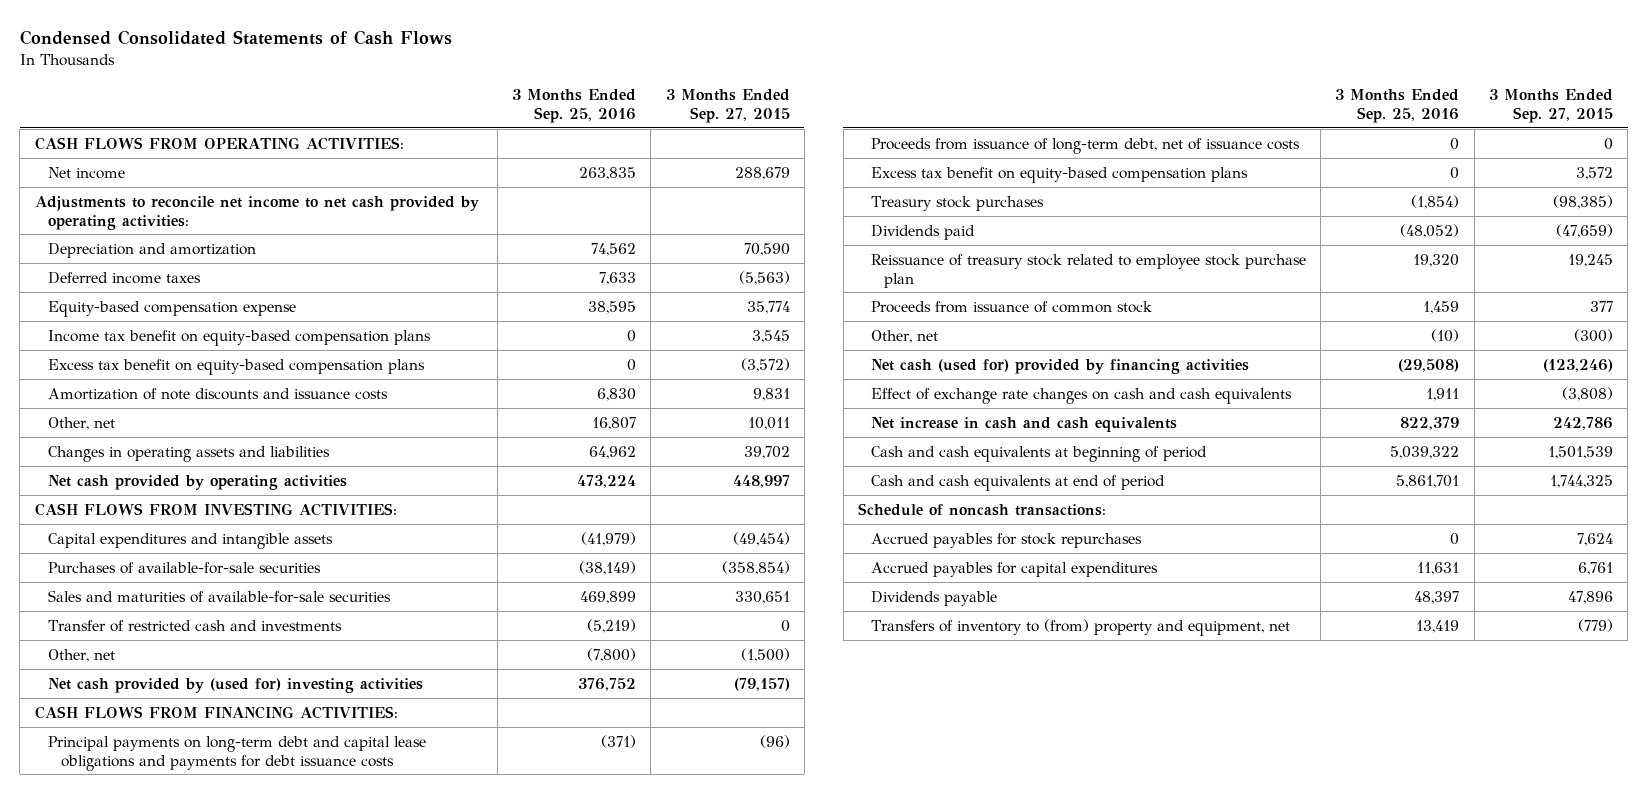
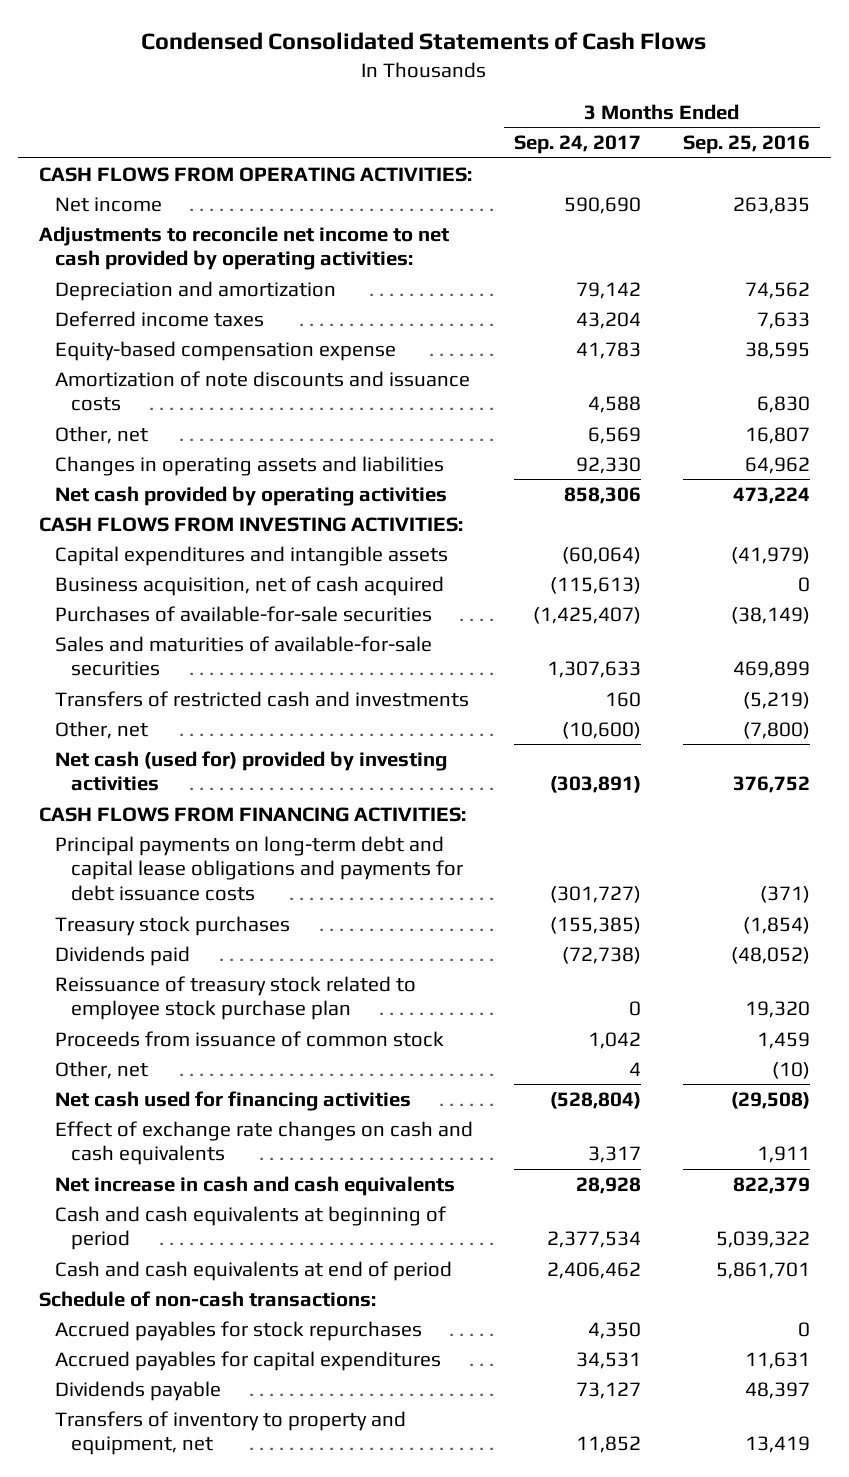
[665,88,790,123] 3 Months Ended Sep. 27, 2015 -> none
none -> [514,135,642,155] Sep. 24, 2017
[47,329,431,346] Income tax benefit on equity-based compensation plans -> none
[47,358,425,375] Excess tax benefit on equity-based compensation plans -> none
none -> [54,575,444,596] Business acquisition, net of cash acquired
[47,619,342,632] Transfer of restricted cash and investments -> [54,690,469,707] Transfers of restricted cash and investments
[47,677,423,693] Net cash provided by (used for) investing activities -> [54,750,447,792] Net cash (used for) provided by investing activities
[870,137,1300,154] Proceeds from issuance of long-term debt, net of issuance costs -> none
[870,166,1248,183] Excess tax benefit on equity-based compensation plans -> none
[870,358,1249,374] Net cash (used for) provided by financing activities -> [54,1090,411,1111] Net cash used for financing activities
[857,502,1106,516] Schedule of noncash transactions: -> [38,1290,376,1307] Schedule of non-cash transactions:
[870,618,1290,636] Transfers of inventory to (from) property and equipment, net -> [54,1410,406,1456] Transfers of inventory to property and equipment, net

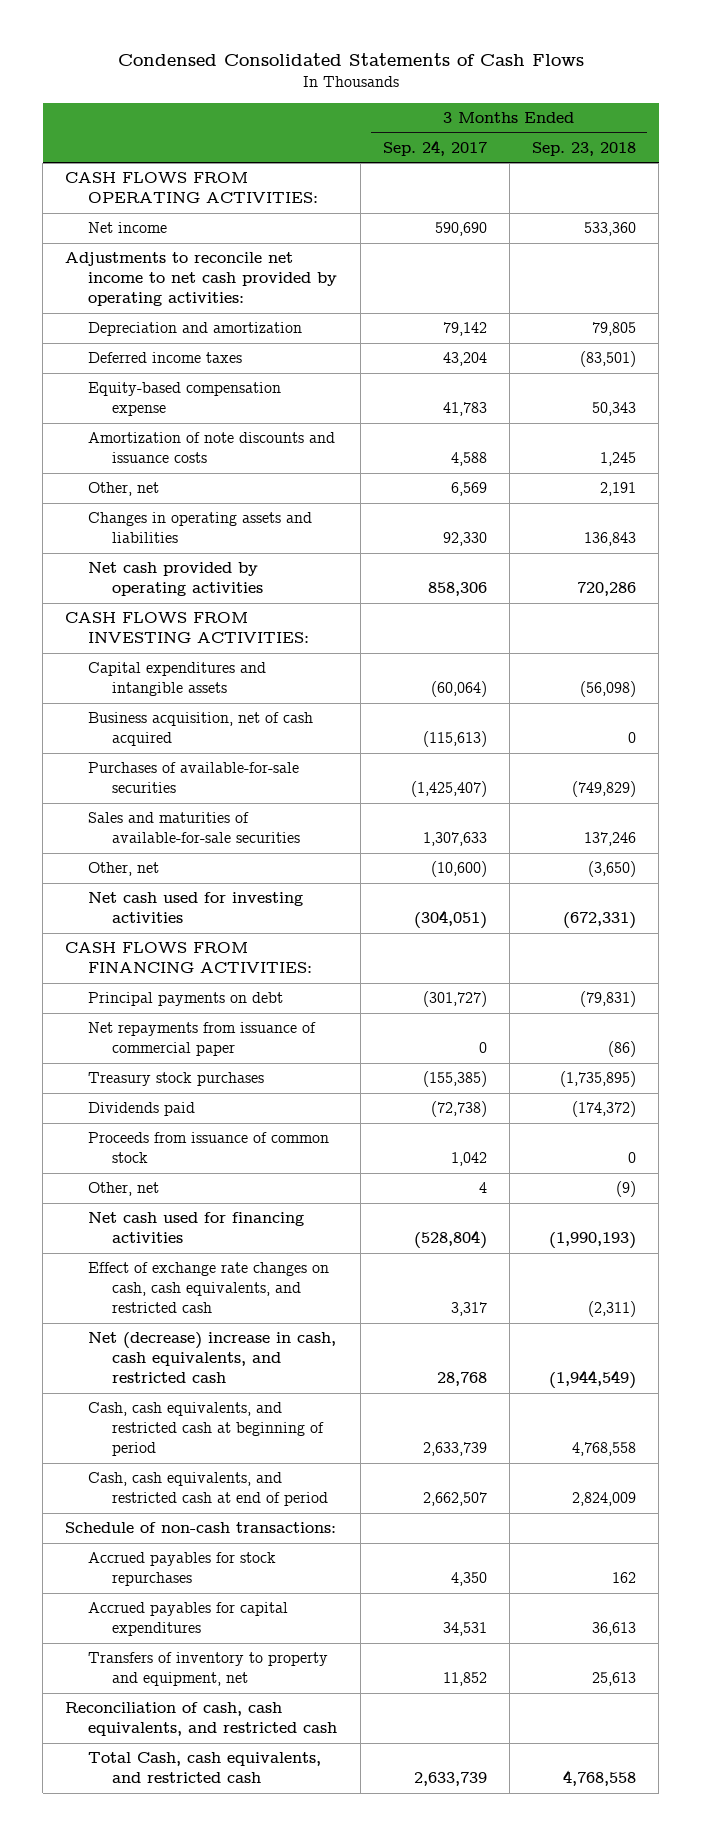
[683,135,811,155] Sep. 25, 2016 -> none
none -> [532,141,637,156] Sep. 23, 2018
[54,690,469,707] Transfers of restricted cash and investments -> none
[54,750,447,792] Net cash (used for) provided by investing activities -> [88,892,304,924] Net cash used for investing activities
[550,776,642,794] (303,891) -> [413,910,487,930] (304,051)
[54,835,464,902] Principal payments on long-term debt and capital lease obligations and payments for debt issuance costs -> [88,992,284,1007] Principal payments on debt
none -> [88,1022,317,1057] Net repayments from issuance of commercial paper
[54,975,416,1021] Reissuance of treasury stock related to employee stock purchase plan -> none
[54,1120,473,1166] Effect of exchange rate changes on cash and cash equivalents -> [88,1262,330,1313] Effect of exchange rate changes on cash, cash equivalents, and restricted cash
[54,1175,455,1196] Net increase in cash and cash equivalents -> [88,1332,337,1383] Net (decrease) increase in cash, cash equivalents, and restricted cash
[576,1176,642,1194] 28,928 -> [436,1371,487,1386] 28,768
[54,1205,446,1251] Cash and cash equivalents at beginning of period -> [88,1402,324,1456] Cash, cash equivalents, and restricted cash at beginning of period
[547,1231,642,1249] 2,377,534 -> [422,1441,487,1456] 2,633,739
[54,1260,452,1281] Cash and cash equivalents at end of period -> [88,1472,328,1507] Cash, cash equivalents, and restricted cash at end of period
[547,1261,642,1279] 2,406,462 -> [422,1492,487,1507] 2,662,507
[54,1380,221,1401] Dividends payable -> none
none -> [65,1702,338,1737] Reconciliation of cash, cash equivalents, and restricted cash
none -> [88,1752,322,1784] Total Cash, cash equivalents, and restricted cash

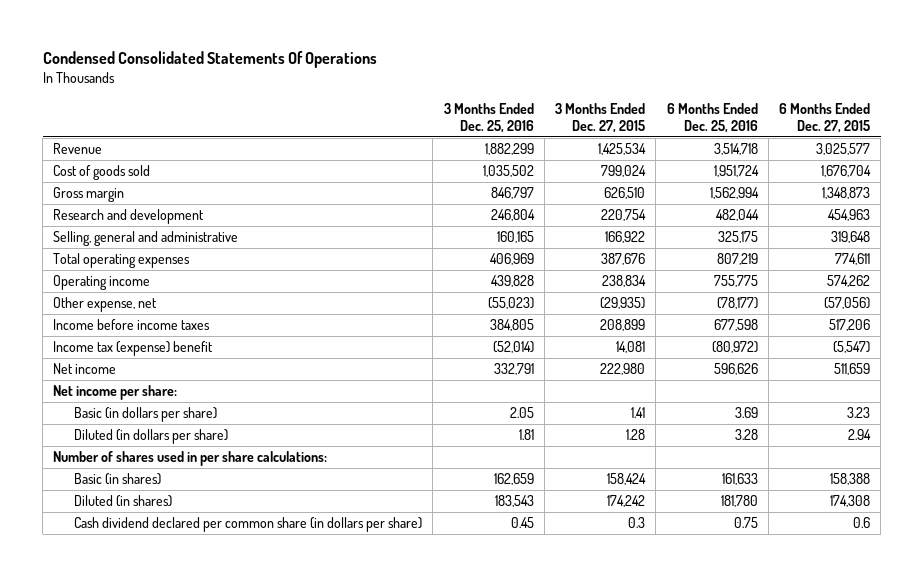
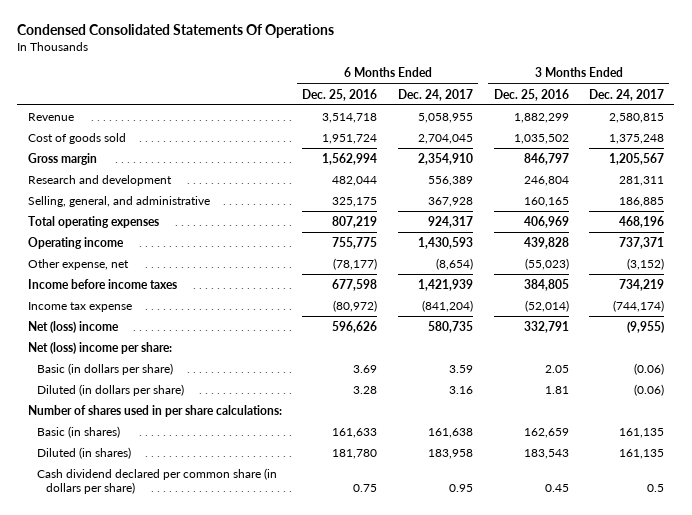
[555,102,646,133] 3 Months Ended Dec. 27, 2015 -> none
[779,102,871,133] 6 Months Ended Dec. 27, 2015 -> none
none -> [397,88,473,101] Dec. 24, 2017
none -> [589,88,665,101] Dec. 24, 2017
[53,231,239,247] Selling, general and administrative -> [27,195,210,207] Selling, general, and administrative
[53,341,214,357] Income tax (expense) benefit -> [27,301,132,312] Income tax expense
[53,363,117,375] Net income -> [27,320,119,333] Net (loss) income
[53,385,178,401] Net income per share: -> [27,341,172,354] Net (loss) income per share:

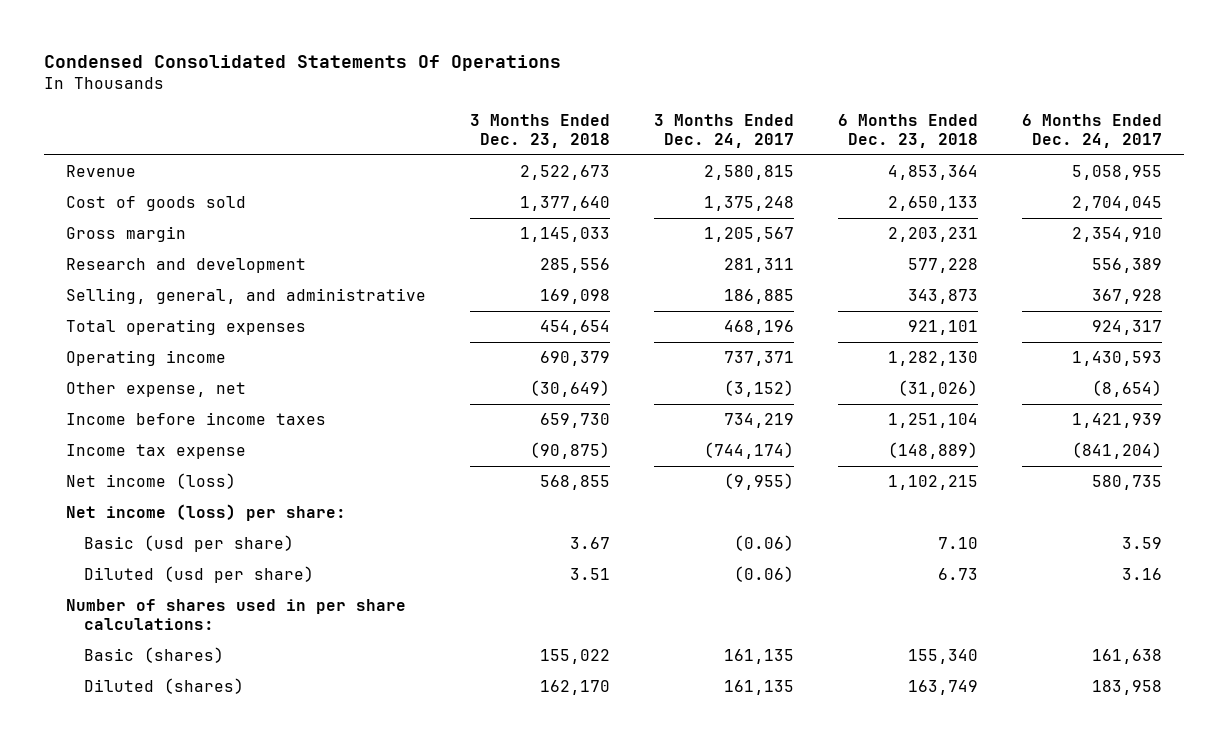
[302,88,378,101] Dec. 25, 2016 -> none
[493,88,569,101] Dec. 25, 2016 -> none
none -> [469,114,610,148] 3 Months Ended Dec. 23, 2018
none -> [838,114,979,148] 6 Months Ended Dec. 23, 2018
[27,320,119,333] Net (loss) income -> [65,473,236,490] Net income (loss)
[27,341,172,354] Net (loss) income per share: -> [65,504,346,522] Net income (loss) per share:
[36,362,173,375] Basic (in dollars per share) -> [84,535,295,553] Basic (usd per share)
[36,383,184,396] Diluted (in dollars per share) -> [84,566,315,584] Diluted (usd per share)
[36,467,277,494] Cash dividend declared per common share (in dollars per share) -> none
[36,425,120,438] Basic (in shares) -> [84,647,225,664] Basic (shares)
[36,446,131,459] Diluted (in shares) -> [84,678,245,695] Diluted (shares)

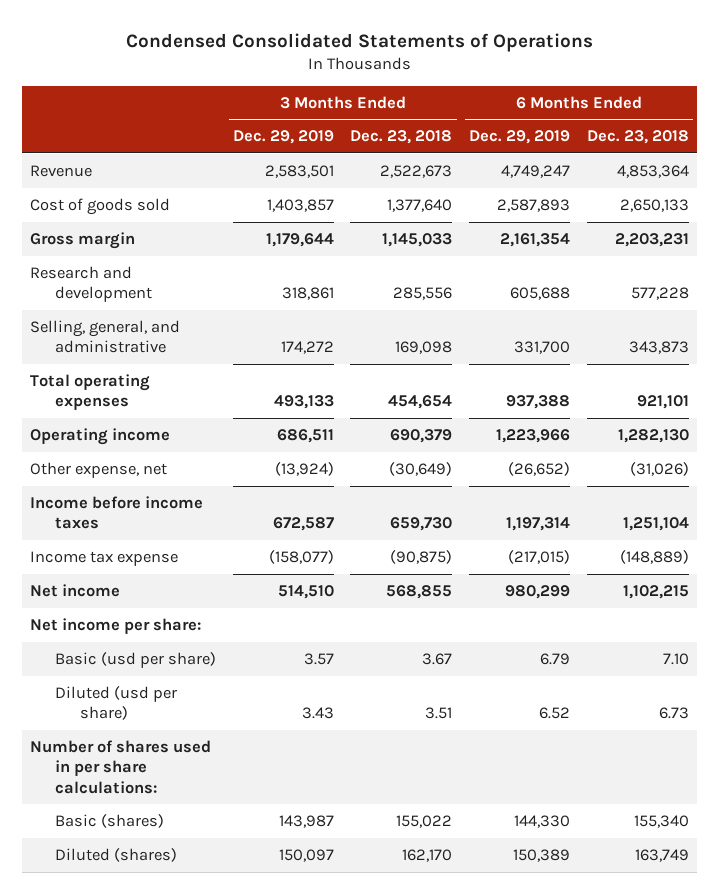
[43,54,561,71] Condensed Consolidated Statements Of Operations -> [125,33,593,53] Condensed Consolidated Statements of Operations
[654,114,795,148] 3 Months Ended Dec. 24, 2017 -> none
[1022,114,1163,148] 6 Months Ended Dec. 24, 2017 -> none
none -> [232,130,334,145] Dec. 29, 2019
none -> [469,130,571,145] Dec. 29, 2019
[65,473,236,490] Net income (loss) -> [30,583,121,597] Net income
[65,504,346,522] Net income (loss) per share: -> [30,617,202,634] Net income per share:

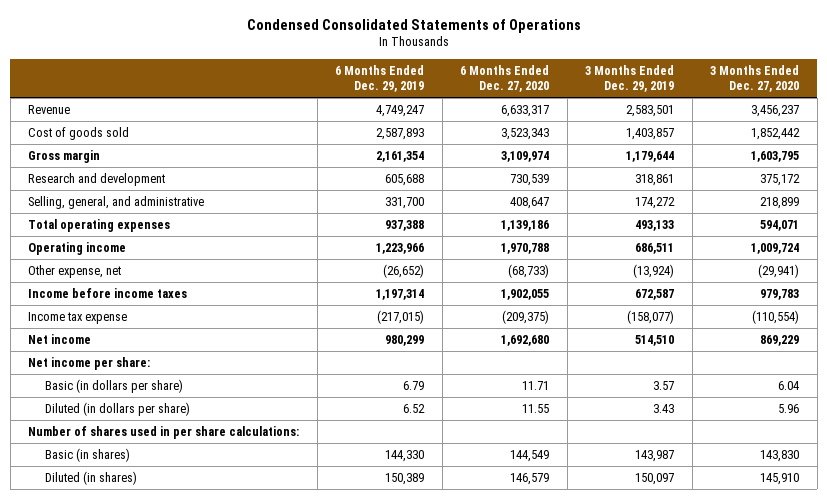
[350,130,453,145] Dec. 23, 2018 -> none
[586,130,689,145] Dec. 23, 2018 -> none
none -> [460,65,550,92] 6 Months Ended Dec. 27, 2020
none -> [710,65,800,92] 3 Months Ended Dec. 27, 2020
[55,651,217,668] Basic (usd per share) -> [45,379,184,394] Basic (in dollars per share)
[55,685,178,721] Diluted (usd per share) -> [45,402,191,417] Diluted (in dollars per share)
[55,813,165,828] Basic (shares) -> [45,448,131,463] Basic (in shares)
[55,847,178,862] Diluted (shares) -> [45,471,138,486] Diluted (in shares)

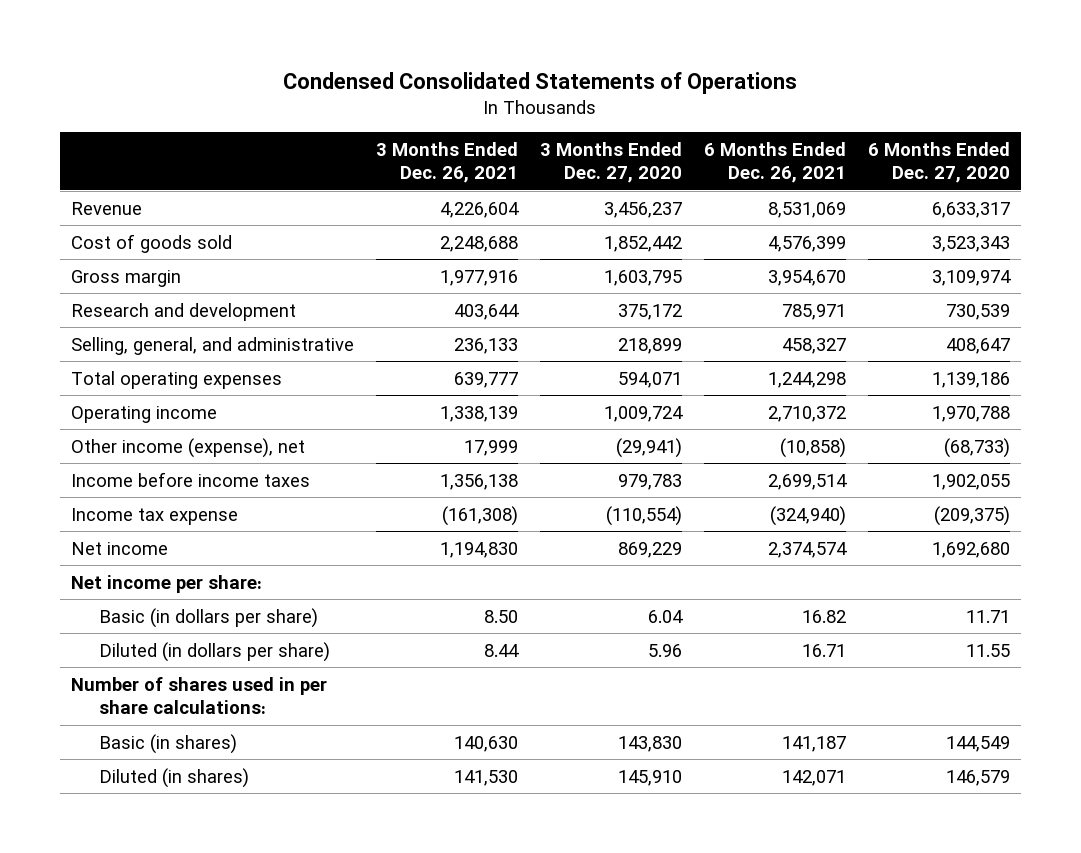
[335,65,425,92] 6 Months Ended Dec. 29, 2019 -> none
[585,65,675,92] 3 Months Ended Dec. 29, 2019 -> none
none -> [375,141,518,184] 3 Months Ended Dec. 26, 2021
none -> [703,141,846,184] 6 Months Ended Dec. 26, 2021
[28,265,122,279] Other expense, net -> [71,437,306,458] Other income (expense), net

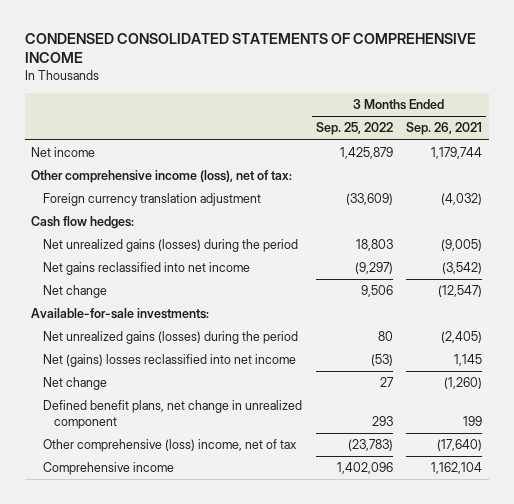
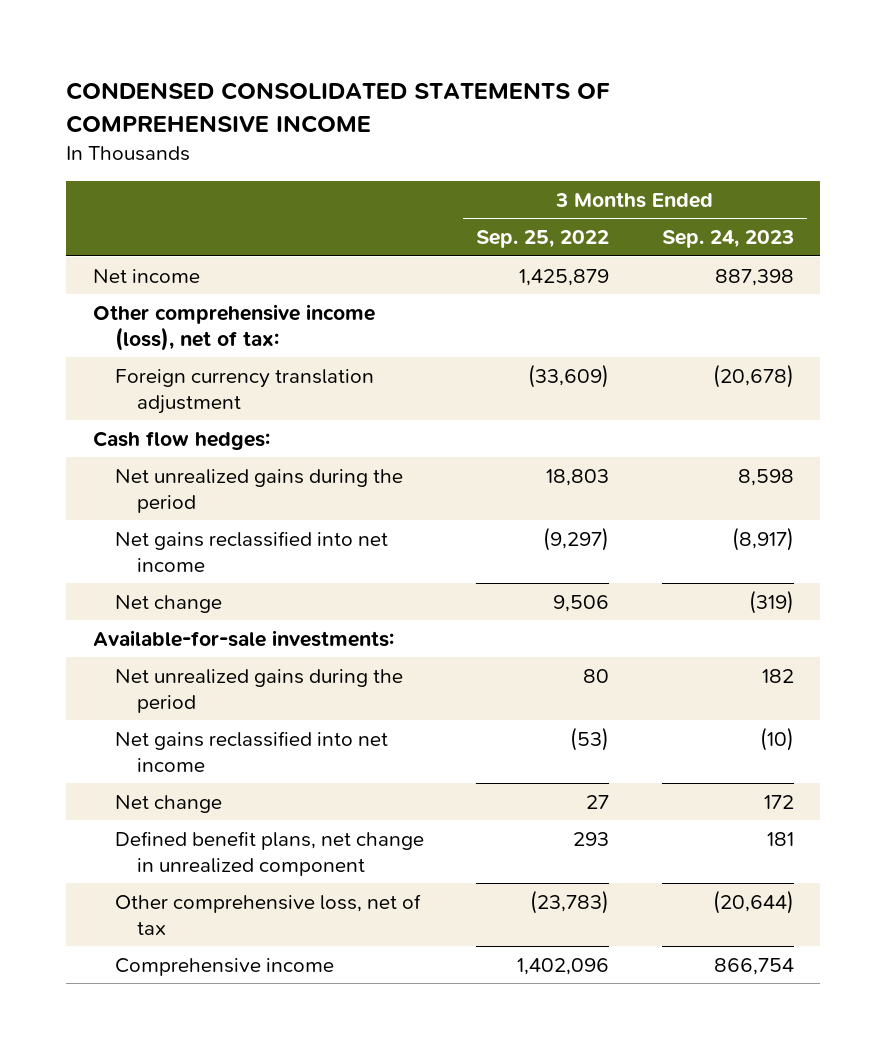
[406,122,483,136] Sep. 26, 2021 -> none
none -> [661,230,794,249] Sep. 24, 2023
[42,239,298,253] Net unrealized gains (losses) during the period -> [114,468,403,513] Net unrealized gains during the period
[42,331,298,345] Net unrealized gains (losses) during the period -> [114,668,403,713] Net unrealized gains during the period
[42,354,296,368] Net (gains) losses reclassified into net income -> [114,730,388,772] Net gains reclassified into net income
[42,439,297,453] Other comprehensive (loss) income, net of tax -> [114,893,421,935] Other comprehensive loss, net of tax

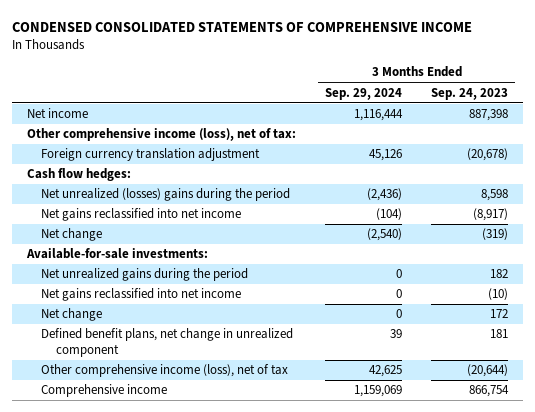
[476,230,610,249] Sep. 25, 2022 -> none
none -> [324,87,402,100] Sep. 29, 2024
[114,468,403,513] Net unrealized gains during the period -> [41,188,291,202] Net unrealized (losses) gains during the period
[114,893,421,935] Other comprehensive loss, net of tax -> [41,364,289,378] Other comprehensive income (loss), net of tax

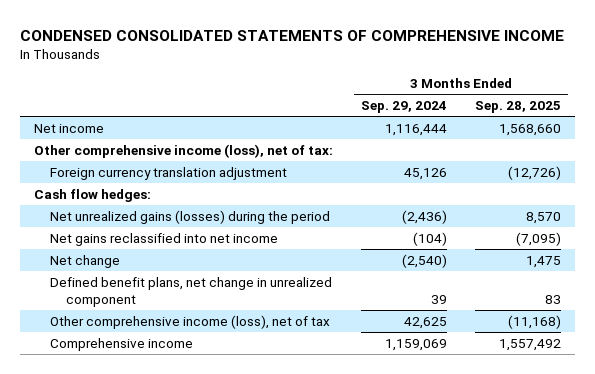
[431,87,509,100] Sep. 24, 2023 -> none
none -> [474,101,561,114] Sep. 28, 2025
[41,188,291,202] Net unrealized (losses) gains during the period -> [49,209,330,224] Net unrealized gains (losses) during the period
[25,248,208,260] Available-for-sale investments: -> none
[41,268,249,282] Net unrealized gains during the period -> none
[41,288,242,302] Net gains reclassified into net income -> none
[41,308,103,322] Net change -> none

